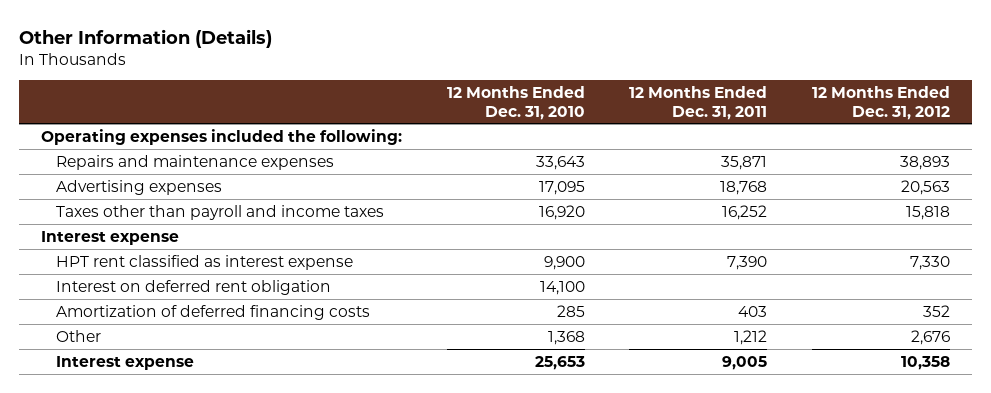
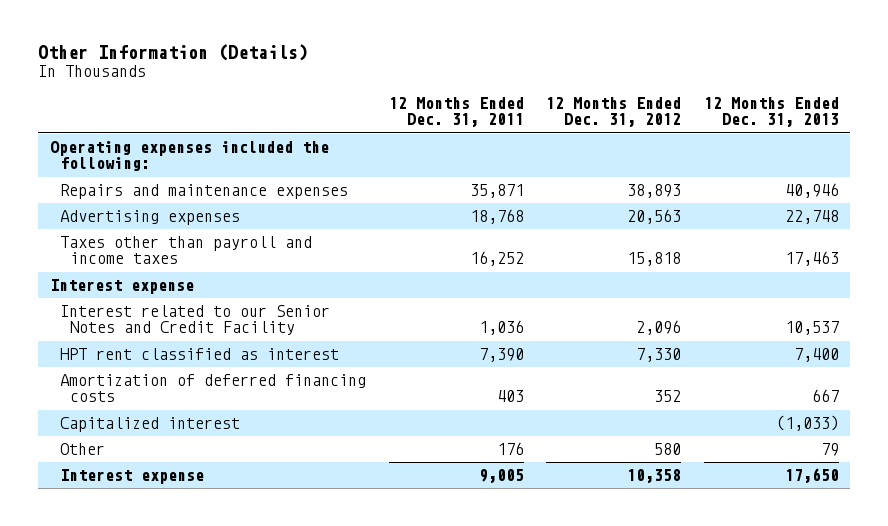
[446,86,585,120] 12 Months Ended Dec. 31, 2010 -> none
none -> [703,97,839,128] 12 Months Ended Dec. 31, 2013
[55,279,331,295] Interest on deferred rent obligation -> none
none -> [59,305,330,336] Interest related to our Senior Notes and Credit Facility
[55,254,353,270] HPT rent classified as interest expense -> [59,348,339,361] HPT rent classified as interest
none -> [59,417,240,433] Capitalized interest
[734,329,768,345] 1,212 -> [496,442,524,456] 176
[910,329,950,345] 2,676 -> [654,443,682,456] 580

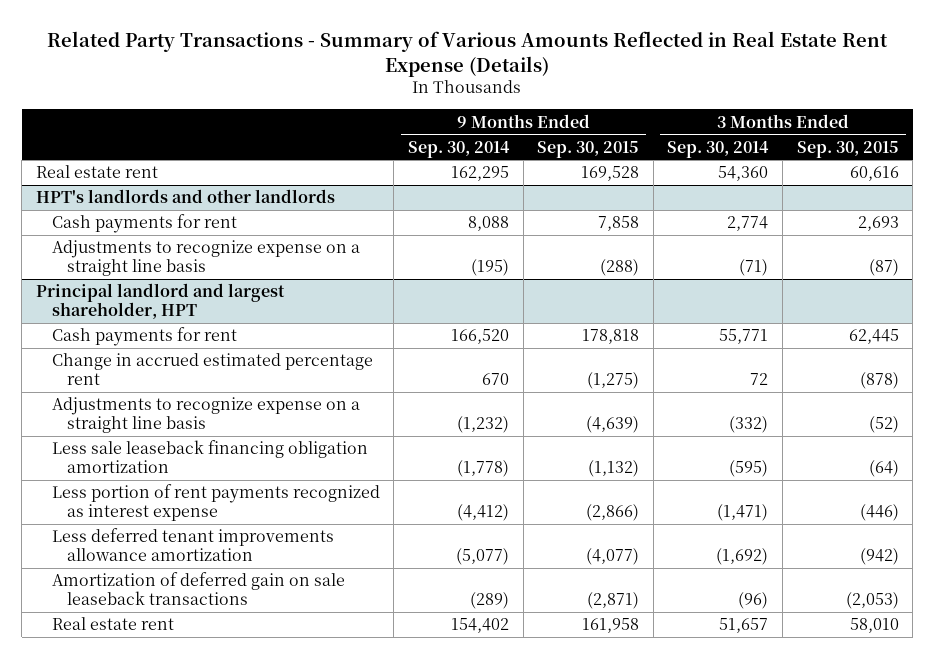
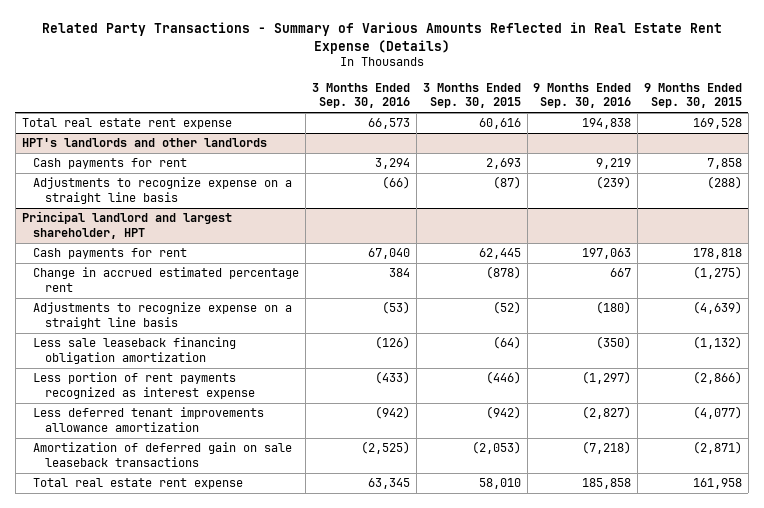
[407,140,510,158] Sep. 30, 2014 -> none
[667,140,770,158] Sep. 30, 2014 -> none
none -> [312,82,411,109] 3 Months Ended Sep. 30, 2016
none -> [533,82,632,109] 9 Months Ended Sep. 30, 2016
[35,165,158,179] Real estate rent -> [21,118,232,130] Total real estate rent expense
[51,617,174,631] Real estate rent -> [33,478,244,490] Total real estate rent expense

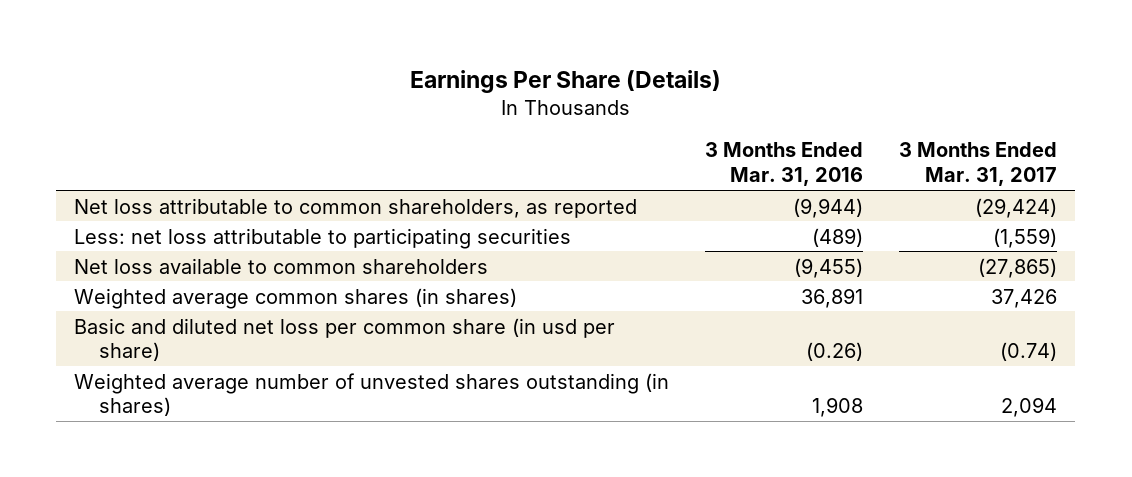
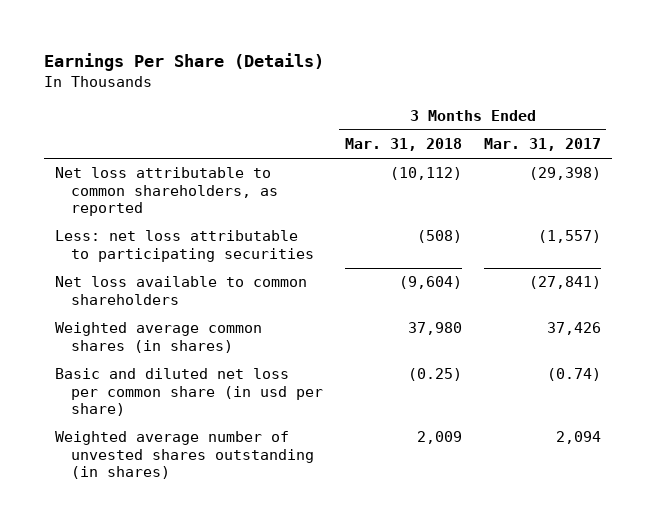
[705,142,864,187] 3 Months Ended Mar. 31, 2016 -> none
none -> [344,138,462,152] Mar. 31, 2018
[975,197,1058,218] (29,424) -> [528,167,601,181] (29,398)
[993,227,1058,248] (1,559) -> [537,230,601,244] (1,557)
[978,257,1058,278] (27,865) -> [528,276,601,290] (27,841)

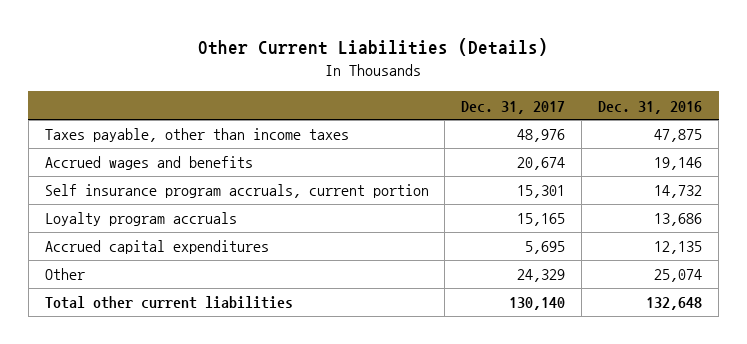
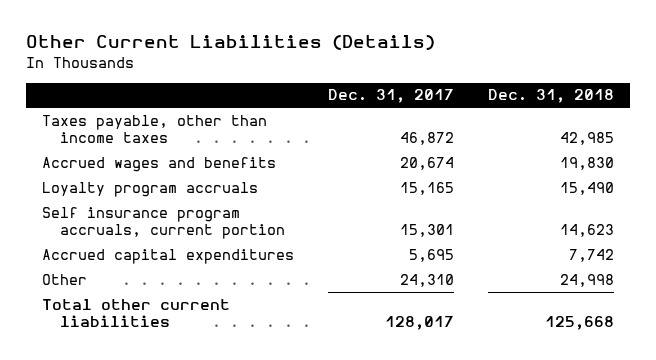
[598,100,703,114] Dec. 31, 2016 -> none
none -> [487,89,614,104] Dec. 31, 2018
[517,129,566,143] 48,976 -> [399,131,454,145] 46,872
[44,184,429,199] Self insurance program accruals, current portion -> [42,206,286,239] Self insurance program accruals, current portion
[517,269,566,283] 24,329 -> [399,273,454,287] 24,310
[509,297,566,311] 130,140 -> [384,315,454,330] 128,017

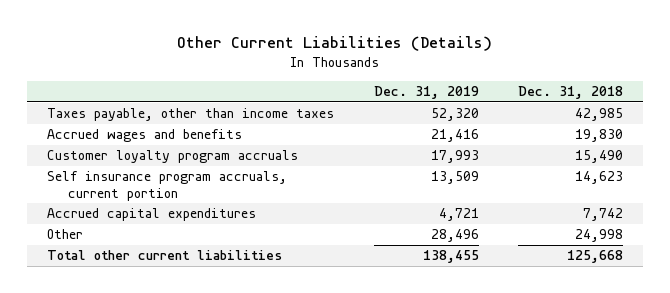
[327,89,454,104] Dec. 31, 2017 -> none
none -> [373,86,479,100] Dec. 31, 2019
[42,181,259,197] Loyalty program accruals -> [46,150,298,164] Customer loyalty program accruals

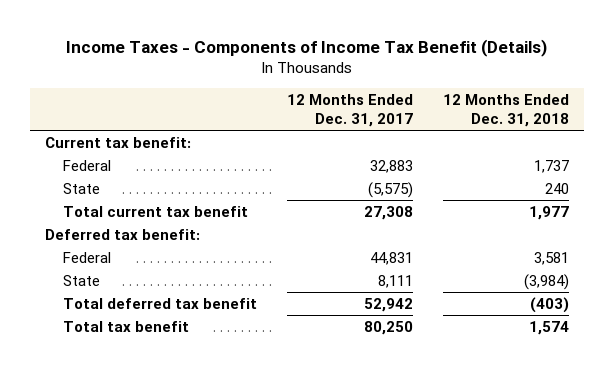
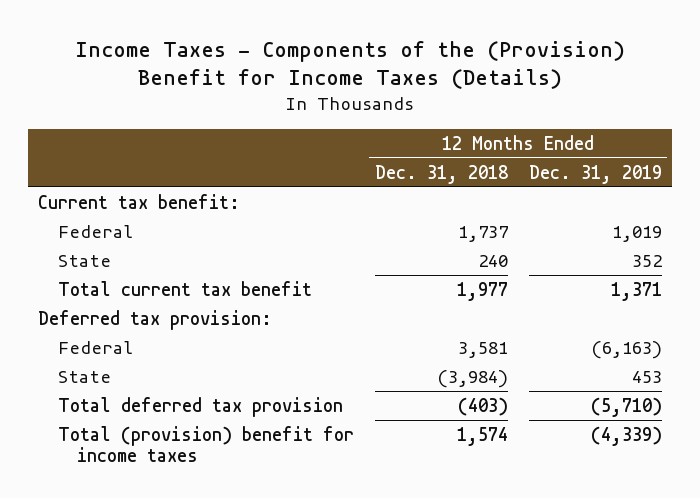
[66,39,548,58] Income Taxes - Components of Income Tax Benefit (Details) -> [75,40,626,90] Income Taxes - Components of the (Provision) Benefit for Income Taxes (Details)
[286,93,413,127] 12 Months Ended Dec. 31, 2017 -> none
none -> [528,164,662,184] Dec. 31, 2019
[45,228,201,240] Deferred tax benefit: -> [38,309,273,330] Deferred tax provision:
[62,297,257,309] Total deferred tax benefit -> [57,396,343,417] Total deferred tax provision
[62,320,189,332] Total tax benefit -> [57,425,354,463] Total (provision) benefit for income taxes

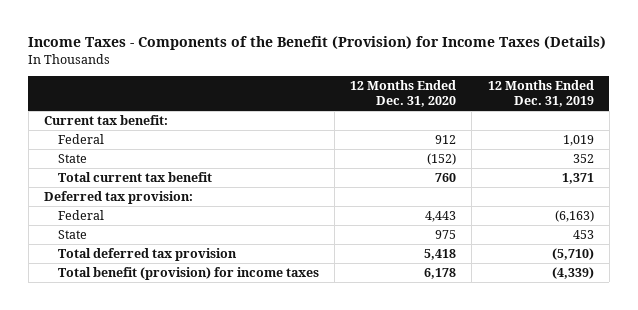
[75,40,626,90] Income Taxes - Components of the (Provision) Benefit for Income Taxes (Details) -> [28,36,607,51] Income Taxes - Components of the Benefit (Provision) for Income Taxes (Details)
[374,164,508,184] Dec. 31, 2018 -> none
none -> [350,80,457,107] 12 Months Ended Dec. 31, 2020
[57,425,354,463] Total (provision) benefit for income taxes -> [57,267,319,281] Total benefit (provision) for income taxes

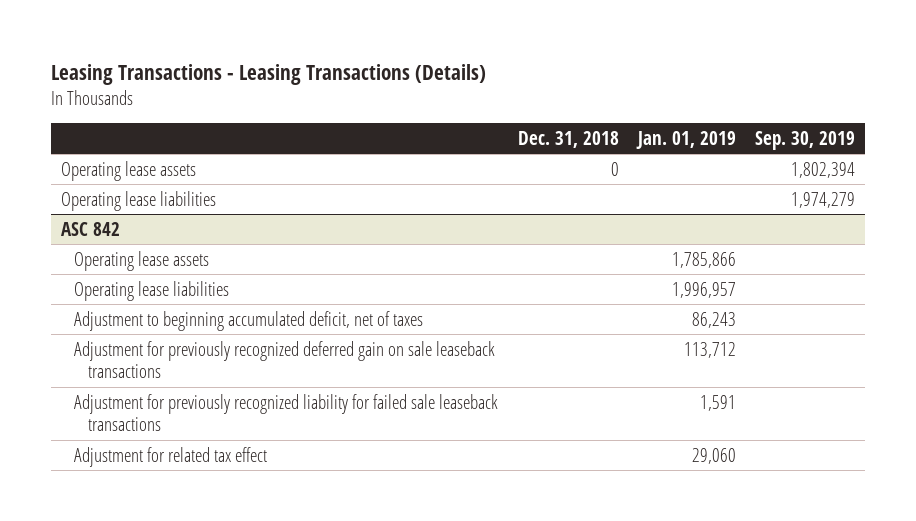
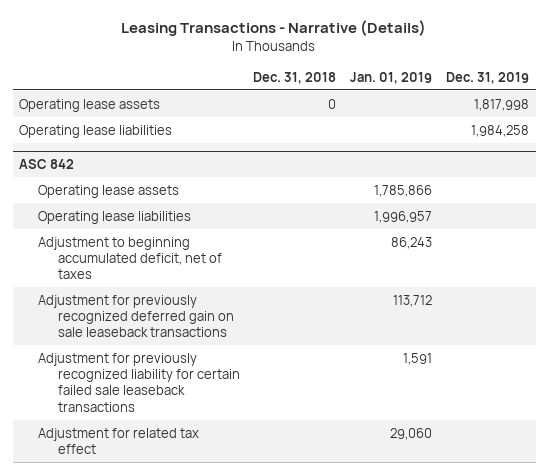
[51,63,487,85] Leasing Transactions - Leasing Transactions (Details) -> [121,20,427,37] Leasing Transactions - Narrative (Details)
[755,130,856,150] Sep. 30, 2019 -> none
none -> [445,71,529,84] Dec. 31, 2019
[74,393,499,432] Adjustment for previously recognized liability for failed sale leaseback transactions -> [38,352,240,412] Adjustment for previously recognized liability for certain failed sale leaseback transactions

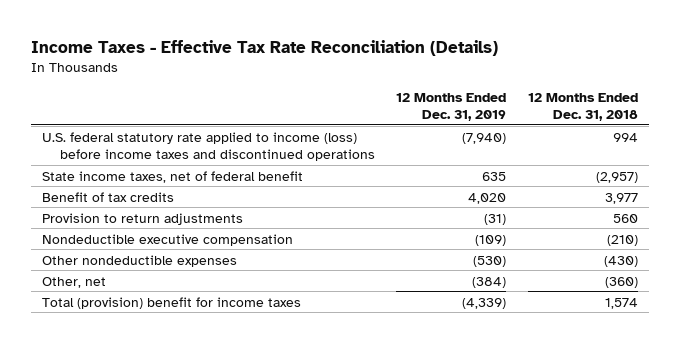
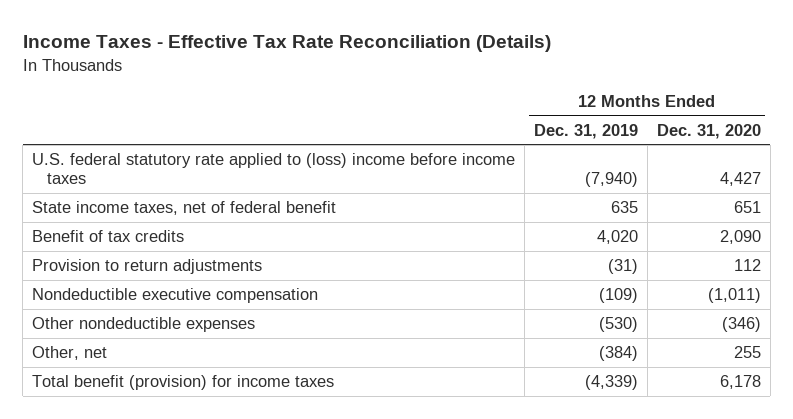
[528,92,639,122] 12 Months Ended Dec. 31, 2018 -> none
none -> [656,123,761,139] Dec. 31, 2020
[41,131,375,161] U.S. federal statutory rate applied to income (loss) before income taxes and discontinued operations -> [32,152,516,185] U.S. federal statutory rate applied to (loss) income before income taxes
[41,296,301,309] Total (provision) benefit for income taxes -> [32,374,335,390] Total benefit (provision) for income taxes

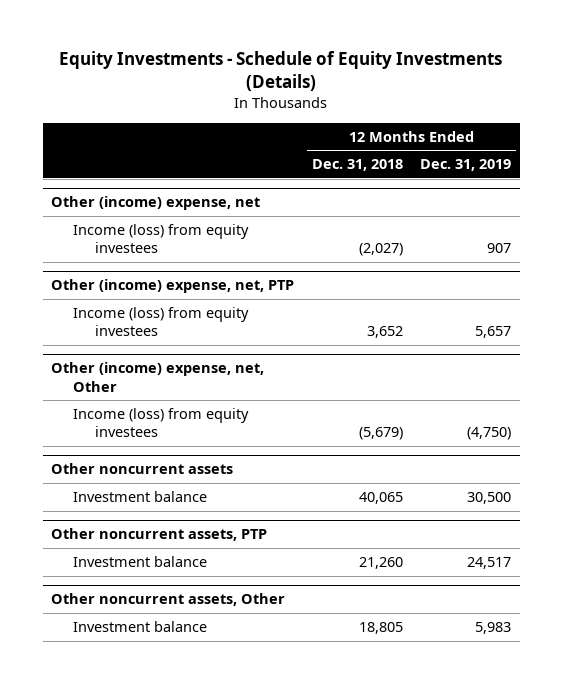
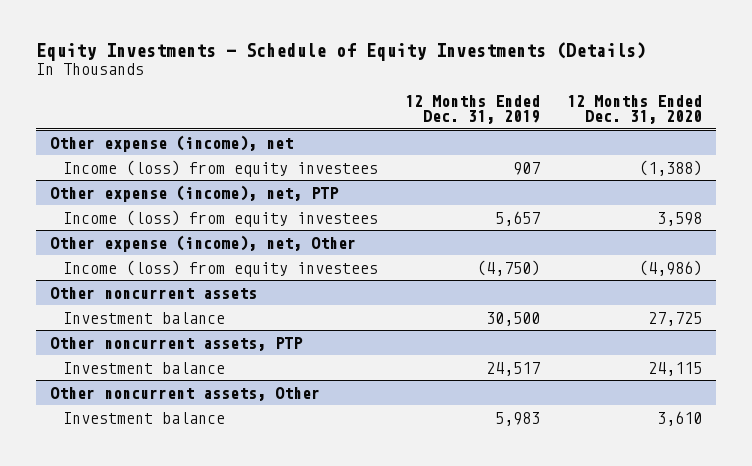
[311,159,403,172] Dec. 31, 2018 -> none
none -> [567,94,703,125] 12 Months Ended Dec. 31, 2020
[51,196,261,211] Other (income) expense, net -> [49,134,293,152] Other expense (income), net
[51,279,295,294] Other (income) expense, net, PTP -> [49,184,339,202] Other expense (income), net, PTP
[51,362,265,392] Other (income) expense, net, Other -> [49,234,356,252] Other expense (income), net, Other

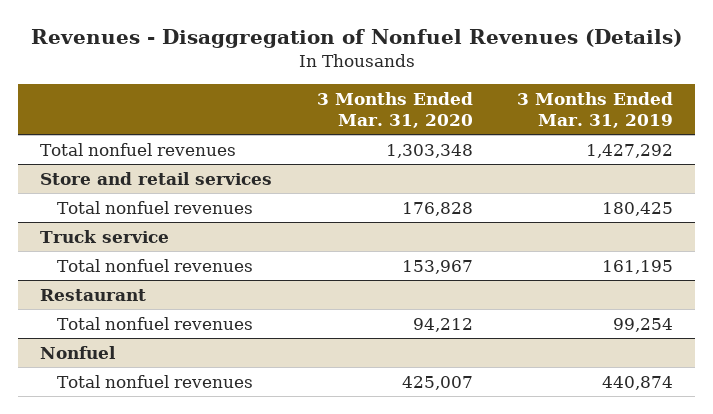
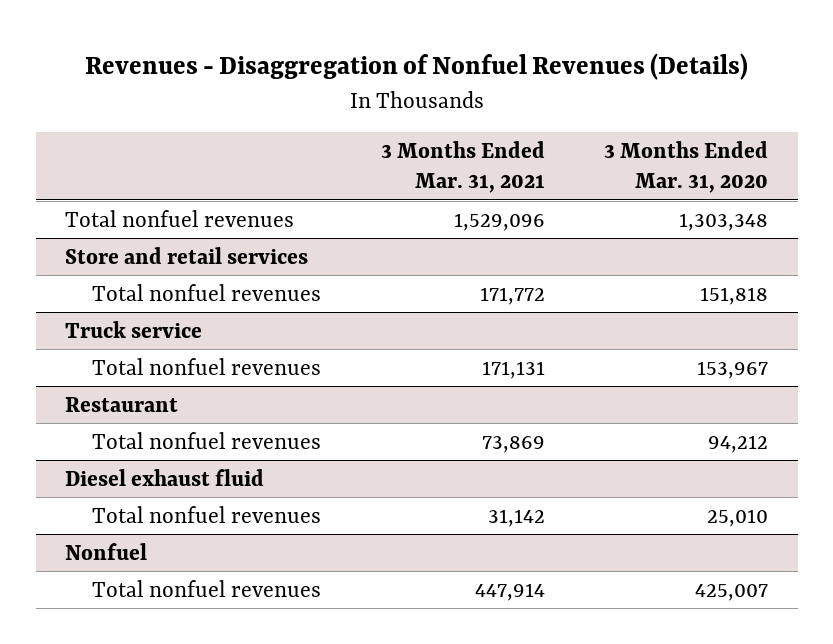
[517,91,674,128] 3 Months Ended Mar. 31, 2019 -> none
none -> [380,140,545,194] 3 Months Ended Mar. 31, 2021
[401,201,473,216] 176,828 -> [699,286,768,305] 151,818
none -> [65,468,265,486] Diesel exhaust fluid
none -> [92,505,322,523] Total nonfuel revenues

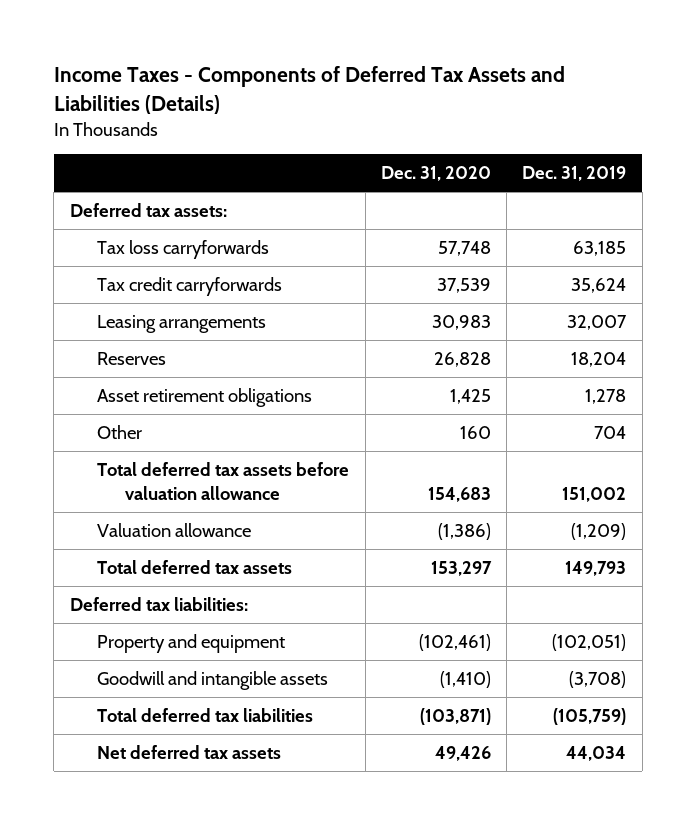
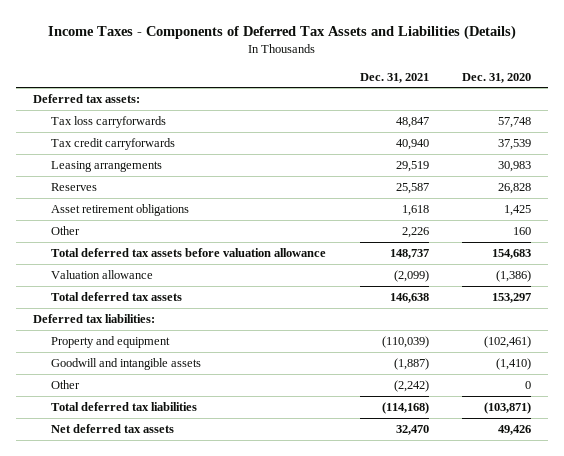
[522,166,627,182] Dec. 31, 2019 -> none
none -> [359,72,429,83] Dec. 31, 2021
none -> [51,379,81,389] Other

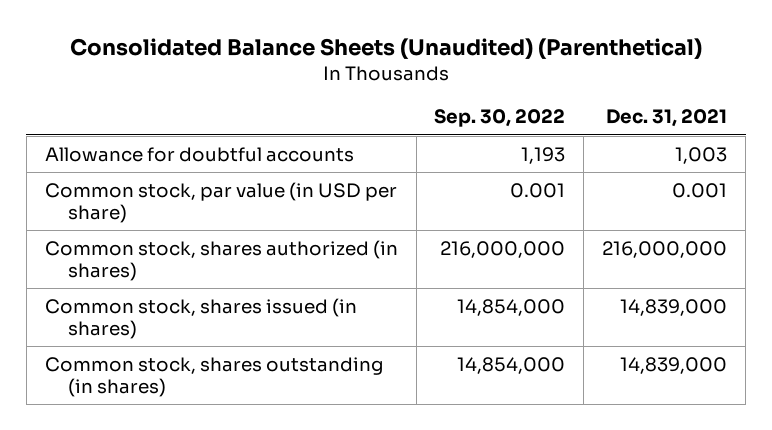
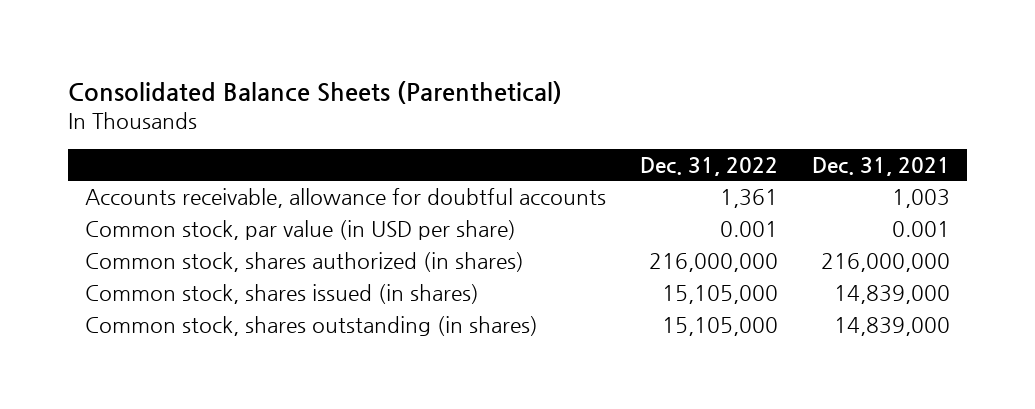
[69,38,702,60] Consolidated Balance Sheets (Unaudited) (Parenthetical) -> [68,81,563,105] Consolidated Balance Sheets (Parenthetical)
[434,109,566,128] Sep. 30, 2022 -> none
none -> [640,156,779,176] Dec. 31, 2022
[44,146,354,162] Allowance for doubtful accounts -> [85,188,607,209] Accounts receivable, allowance for doubtful accounts

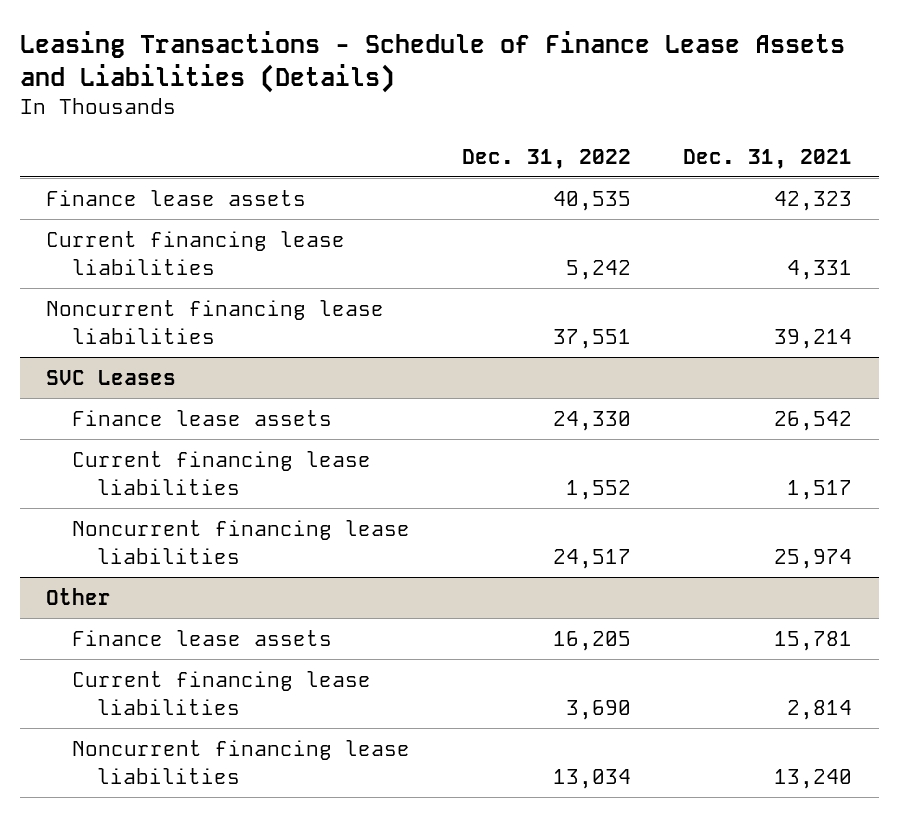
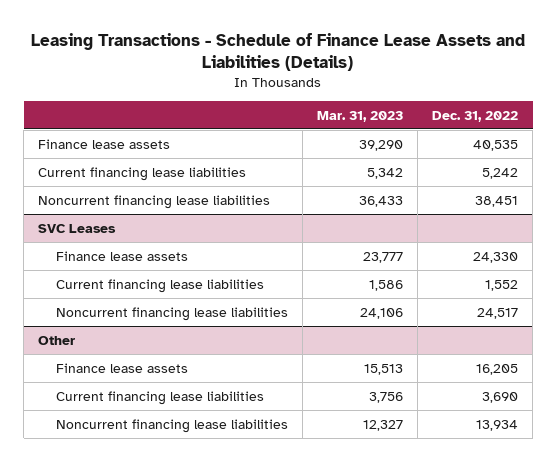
[683,148,853,169] Dec. 31, 2021 -> none
none -> [317,110,404,122] Mar. 31, 2023
[552,328,631,349] 37,551 -> [475,195,519,207] 38,451
[552,768,631,789] 13,034 -> [476,419,519,431] 13,934

